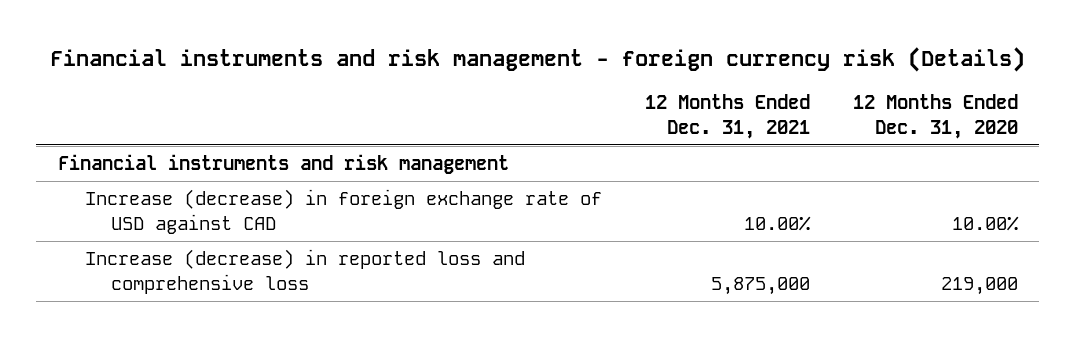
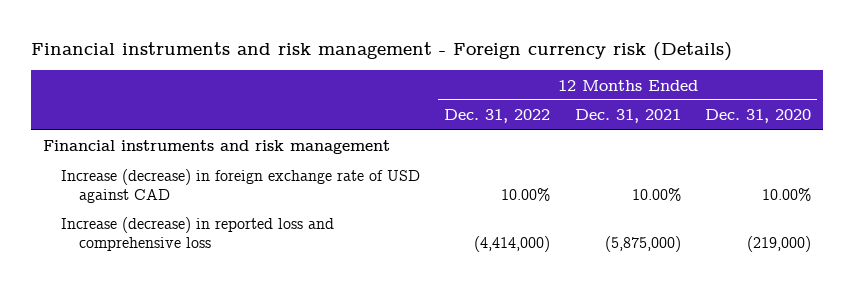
[49,46,1025,72] Financial instruments and risk management - foreign currency risk (Details) -> [30,41,732,61] Financial instruments and risk management - Foreign currency risk (Details)
none -> [444,109,551,124] Dec. 31, 2022
[710,277,810,296] 5,875,000 -> [604,235,681,252] (5,875,000)
[940,277,1018,296] 219,000 -> [746,235,811,252] (219,000)

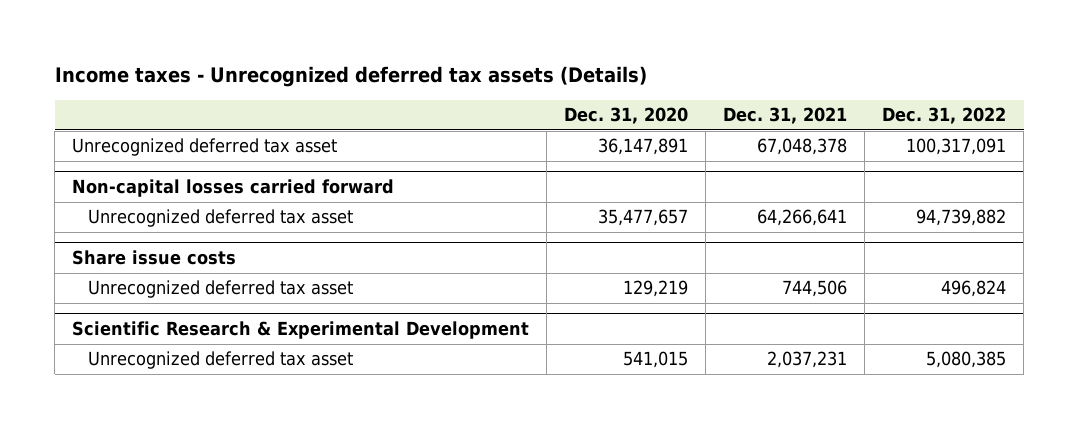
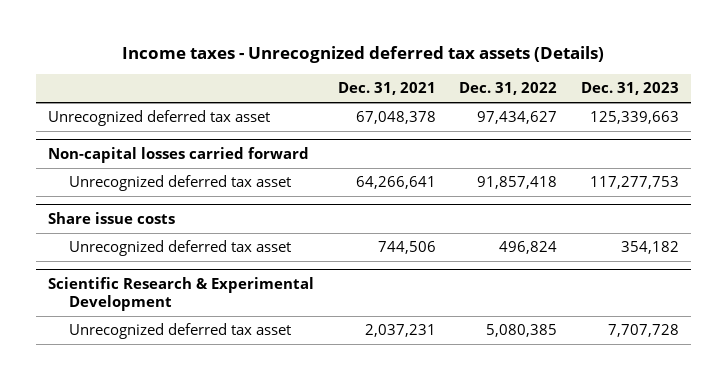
[564,106,689,124] Dec. 31, 2020 -> none
none -> [581,82,680,96] Dec. 31, 2023
[906,138,1007,156] 100,317,091 -> [477,111,558,125] 97,434,627
[916,209,1007,227] 94,739,882 -> [477,176,558,190] 91,857,418

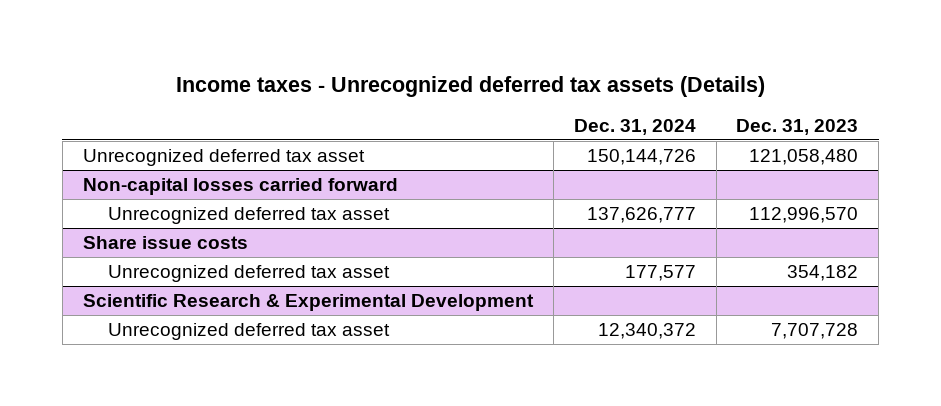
[337,82,436,96] Dec. 31, 2021 -> none
[459,82,558,96] Dec. 31, 2022 -> none
none -> [573,118,696,135] Dec. 31, 2024
[590,111,680,125] 125,339,663 -> [749,149,859,166] 121,058,480
[590,176,680,190] 117,277,753 -> [749,207,859,224] 112,996,570

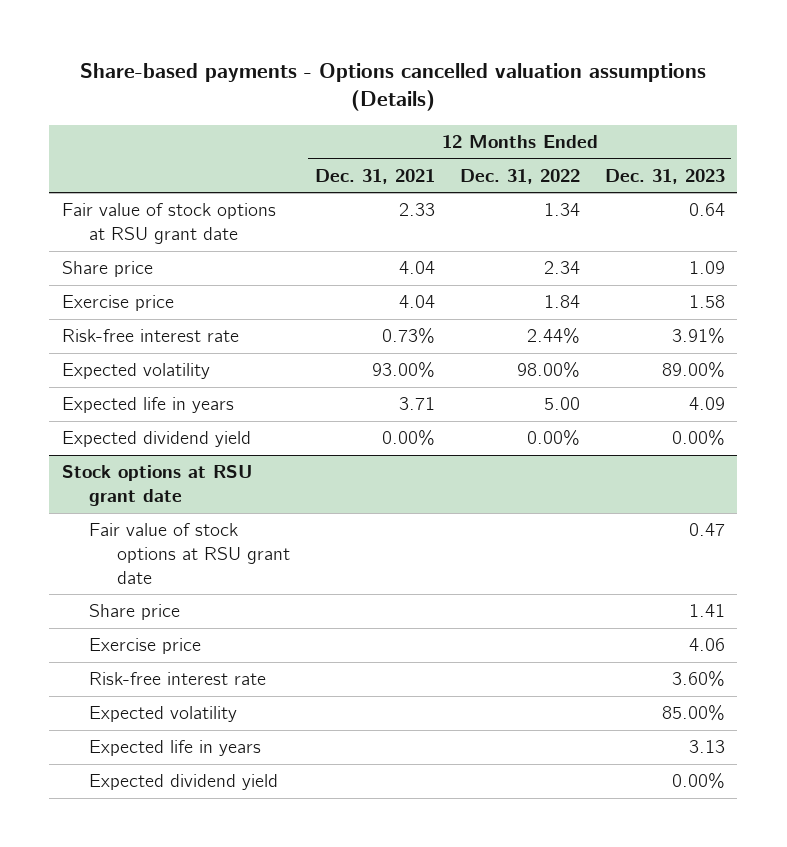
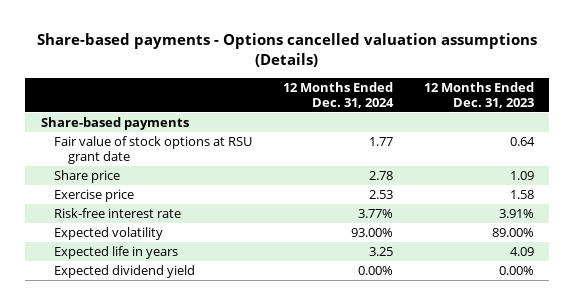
[314,168,435,184] Dec. 31, 2021 -> none
[459,168,580,184] Dec. 31, 2022 -> none
none -> [283,81,395,109] 12 Months Ended Dec. 31, 2024
none -> [40,116,189,130] Share-based payments
[61,465,253,507] Stock options at RSU grant date -> none
[89,523,290,584] Fair value of stock options at RSU grant date -> none
[89,604,181,621] Share price -> none
[89,638,202,655] Exercise price -> none
[89,672,267,686] Risk-free interest rate -> none
[89,706,238,723] Expected volatility -> none
[89,740,262,757] Expected life in years -> none
[89,774,279,791] Expected dividend yield -> none

